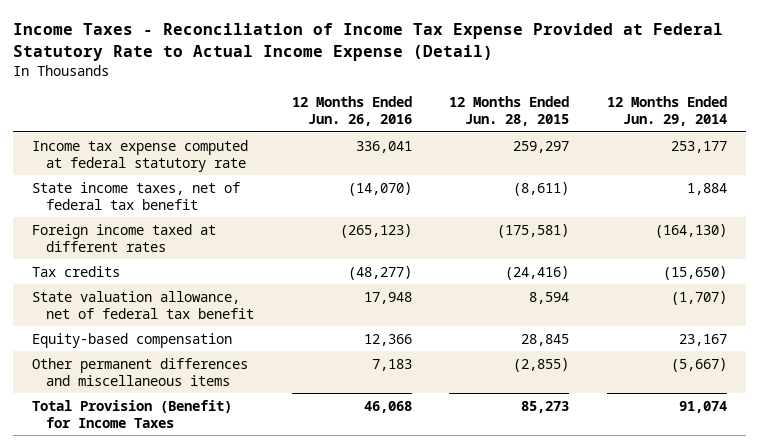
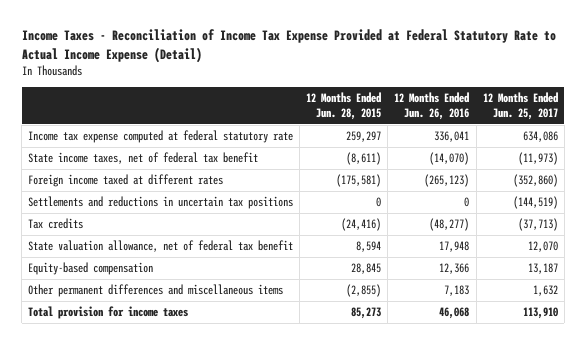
[606,96,727,127] 12 Months Ended Jun. 29, 2014 -> none
none -> [482,91,558,120] 12 Months Ended Jun. 25, 2017
none -> [28,196,294,210] Settlements and reductions in uncertain tax positions
[32,399,233,428] Total Provision (Benefit) for Income Taxes -> [28,306,189,320] Total provision for income taxes

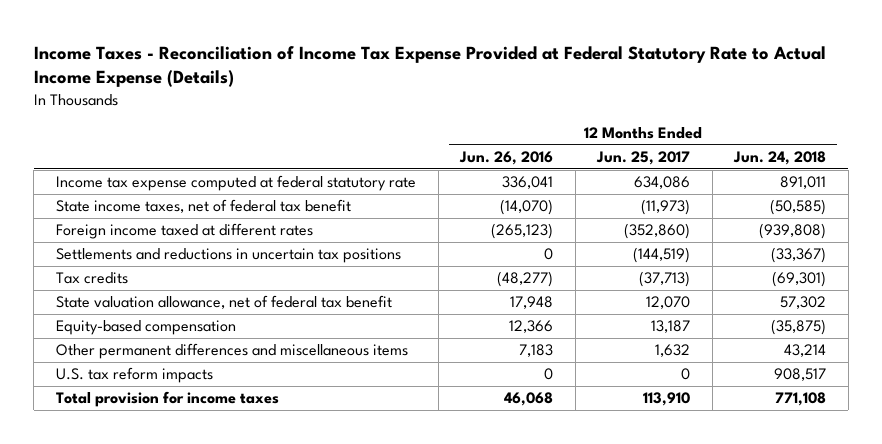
[21,29,556,63] Income Taxes - Reconciliation of Income Tax Expense Provided at Federal Statutory Rate to Actual Income Expense (Detail) -> [33,45,826,88] Income Taxes - Reconciliation of Income Tax Expense Provided at Federal Statutory Rate to Actual Income Expense (Details)
[306,91,382,120] 12 Months Ended Jun. 28, 2015 -> none
none -> [733,151,827,166] Jun. 24, 2018
none -> [55,367,213,384] U.S. tax reform impacts

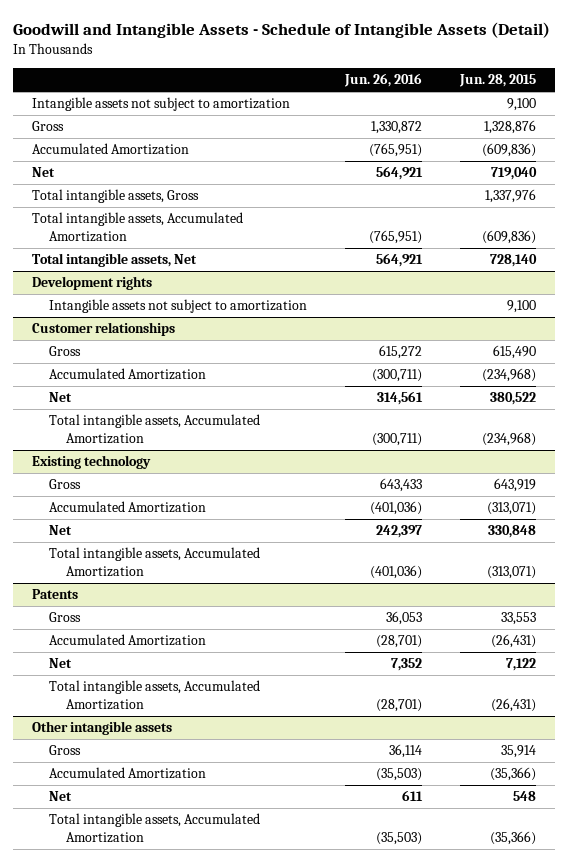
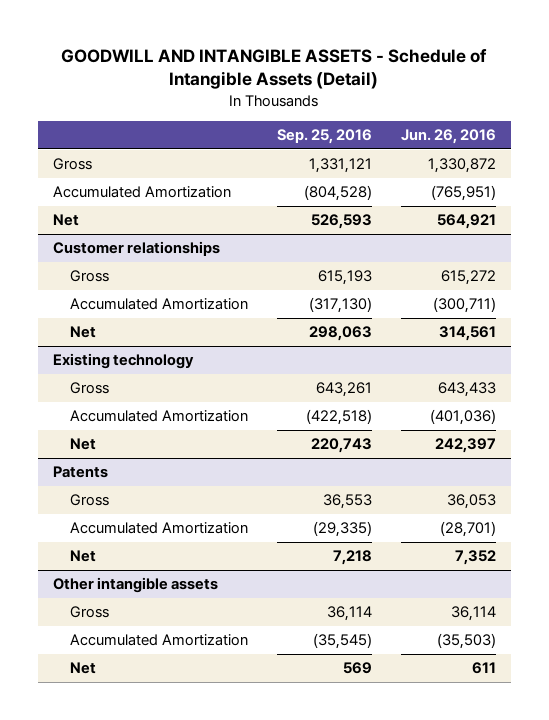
[13,21,551,38] Goodwill and Intangible Assets - Schedule of Intangible Assets (Detail) -> [61,48,488,90] GOODWILL AND INTANGIBLE ASSETS - Schedule of Intangible Assets (Detail)
[458,74,536,88] Jun. 28, 2015 -> none
none -> [277,129,373,145] Sep. 25, 2016
[32,97,291,112] Intangible assets not subject to amortization -> none
[32,189,200,204] Total intangible assets, Gross -> none
[32,212,244,243] Total intangible assets, Accumulated Amortization -> none
[32,253,198,268] Total intangible assets, Net -> none
[32,276,153,291] Development rights -> none
[48,299,307,314] Intangible assets not subject to amortization -> none
[48,414,260,445] Total intangible assets, Accumulated Amortization -> none
[48,547,260,578] Total intangible assets, Accumulated Amortization -> none
[48,680,260,711] Total intangible assets, Accumulated Amortization -> none
[48,813,260,844] Total intangible assets, Accumulated Amortization -> none

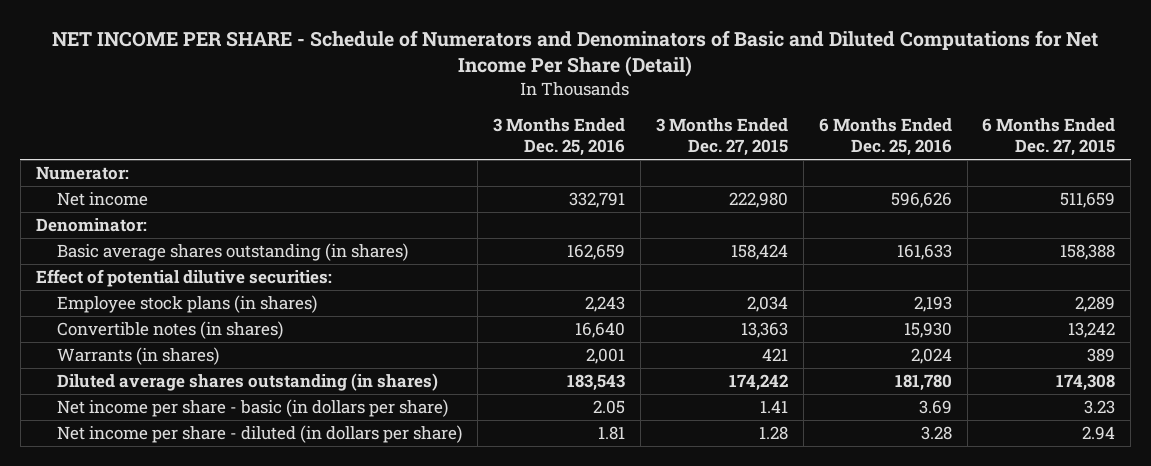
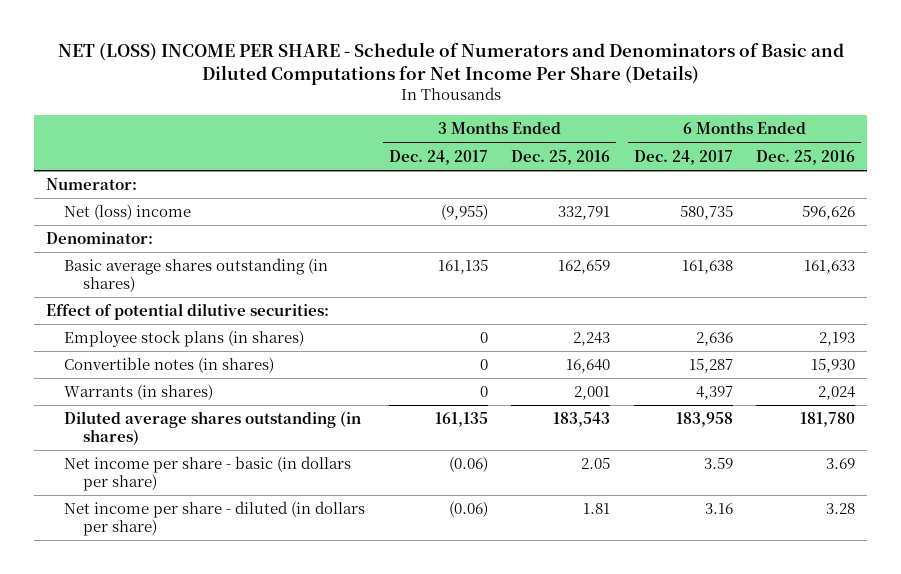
[52,30,1099,78] NET INCOME PER SHARE - Schedule of Numerators and Denominators of Basic and Diluted Computations for Net Income Per Share (Detail) -> [57,42,844,86] NET (LOSS) INCOME PER SHARE - Schedule of Numerators and Denominators of Basic and Diluted Computations for Net Income Per Share (Details)
[655,117,788,157] 3 Months Ended Dec. 27, 2015 -> none
[982,117,1116,157] 6 Months Ended Dec. 27, 2015 -> none
none -> [388,149,488,165] Dec. 24, 2017
none -> [633,149,733,165] Dec. 24, 2017
[57,191,149,206] Net income -> [64,204,192,221] Net (loss) income

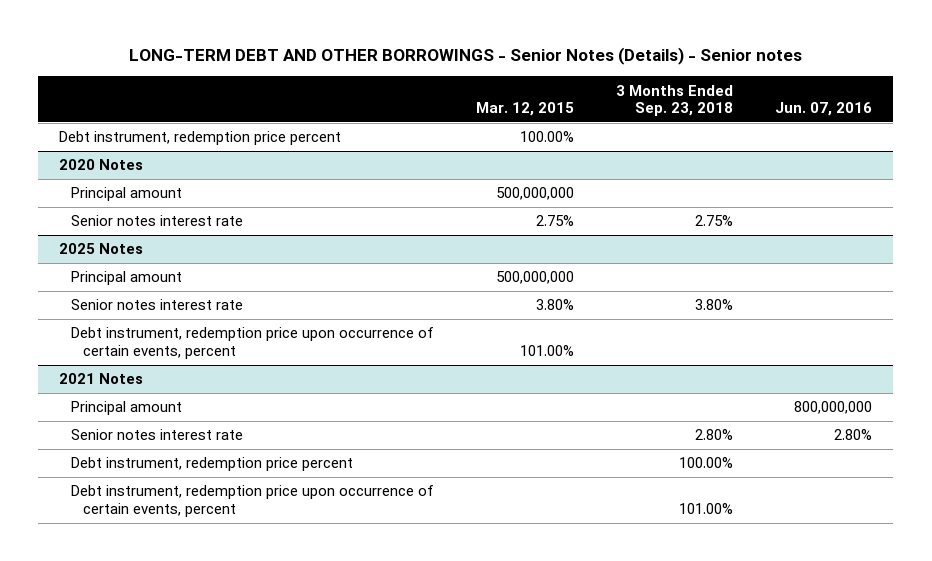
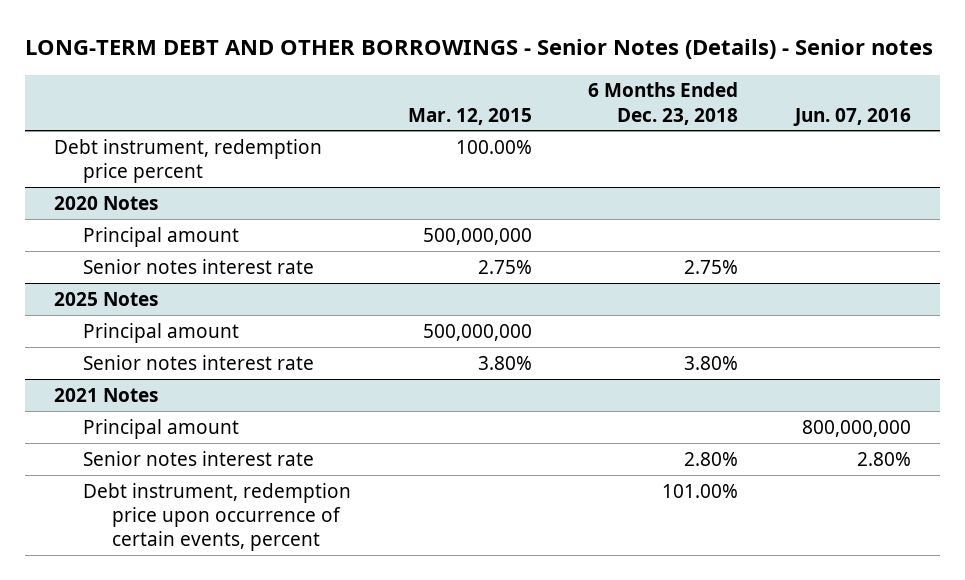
[616,84,734,116] 3 Months Ended Sep. 23, 2018 -> none
none -> [588,82,739,125] 6 Months Ended Dec. 23, 2018
[71,327,435,359] Debt instrument, redemption price upon occurrence of certain events, percent -> none
[71,457,354,472] Debt instrument, redemption price percent -> none

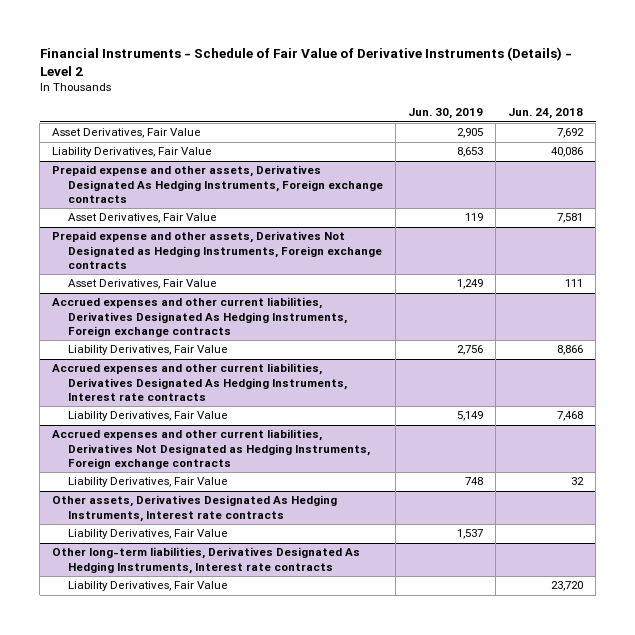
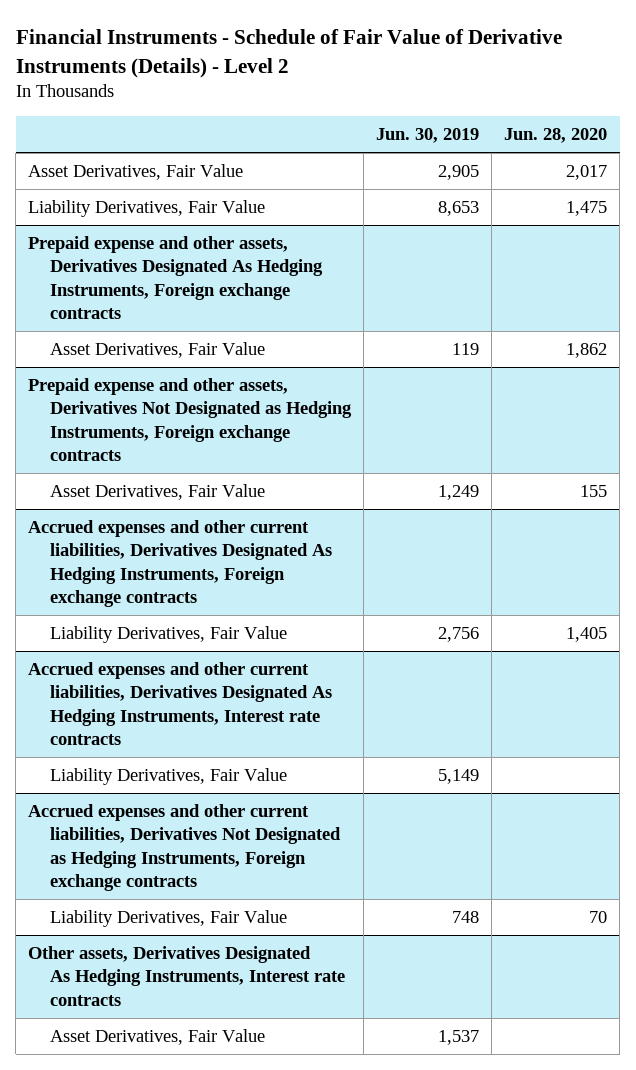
[507,108,583,120] Jun. 24, 2018 -> none
none -> [504,127,608,143] Jun. 28, 2020
[52,547,361,574] Other long-term liabilities, Derivatives Designated As Hedging Instruments, Interest rate contracts -> none
[67,581,228,592] Liability Derivatives, Fair Value -> none
[67,529,228,540] Liability Derivatives, Fair Value -> [50,1029,266,1046] Asset Derivatives, Fair Value

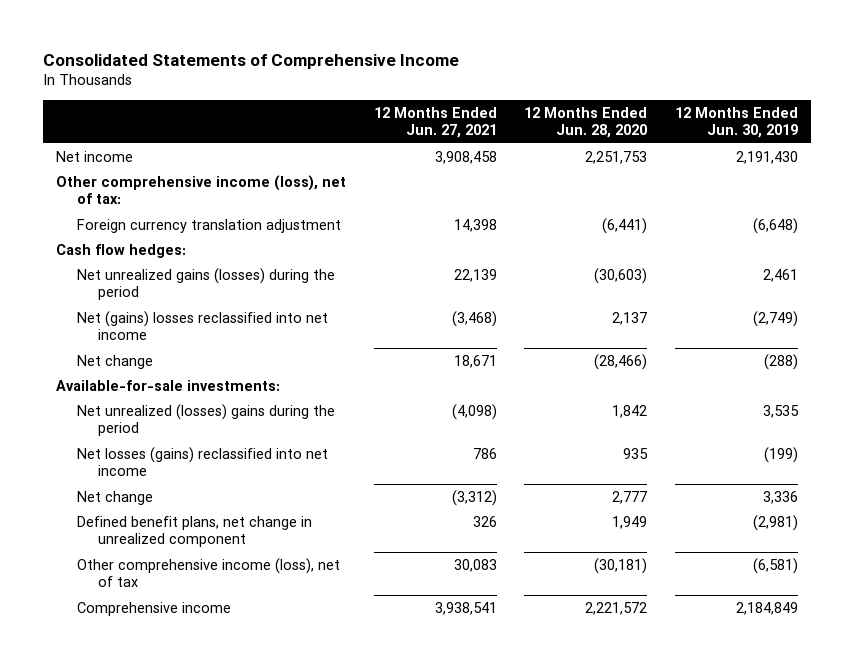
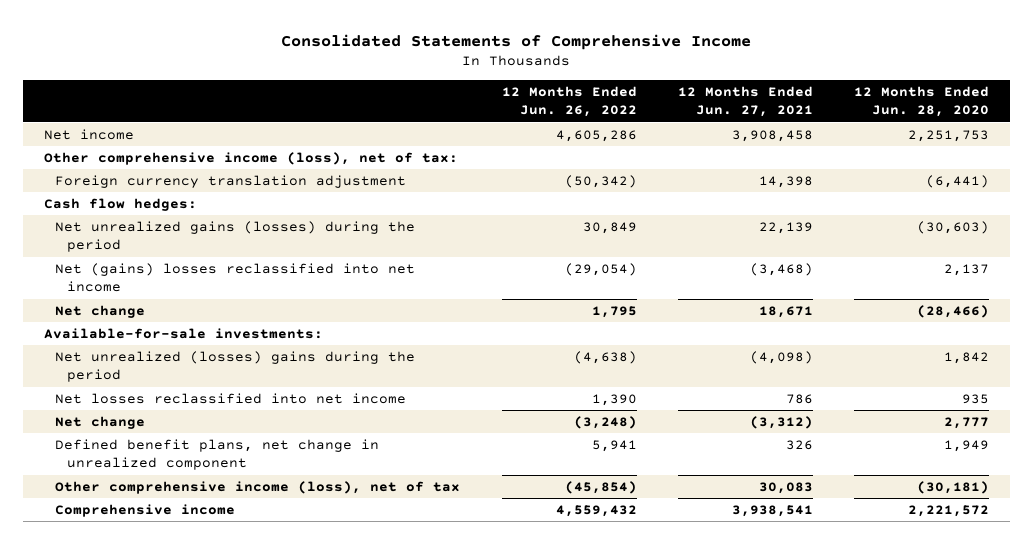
[674,107,798,139] 12 Months Ended Jun. 30, 2019 -> none
none -> [501,86,637,118] 12 Months Ended Jun. 26, 2022
[77,446,329,476] Net losses (gains) reclassified into net income -> [55,392,407,404] Net losses reclassified into net income

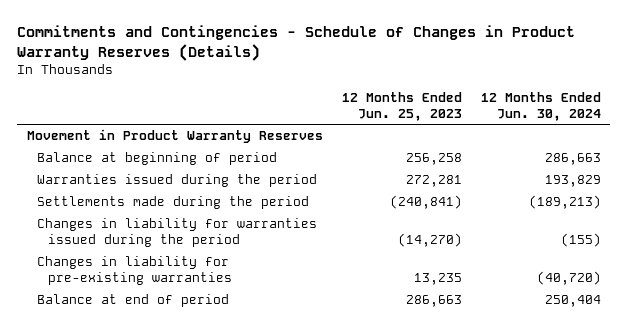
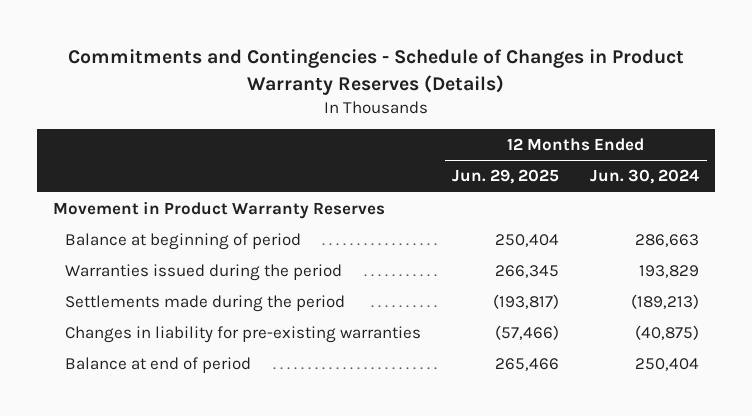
[341,92,462,121] 12 Months Ended Jun. 25, 2023 -> none
none -> [452,169,560,185] Jun. 29, 2025
[37,218,318,248] Changes in liability for warranties issued during the period -> none
[536,271,601,286] (40,720) -> [635,324,700,340] (40,875)

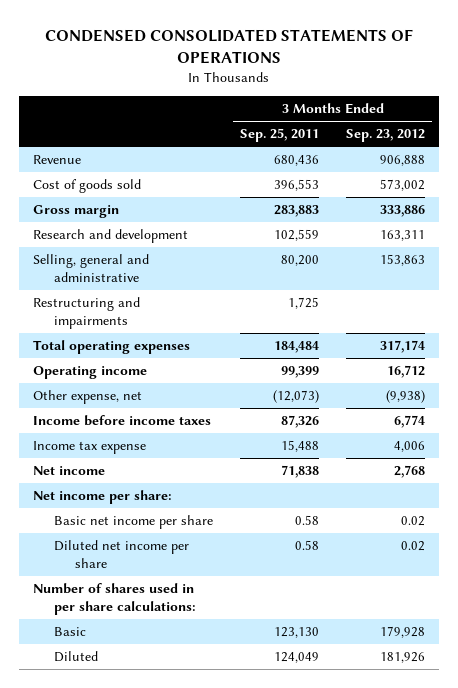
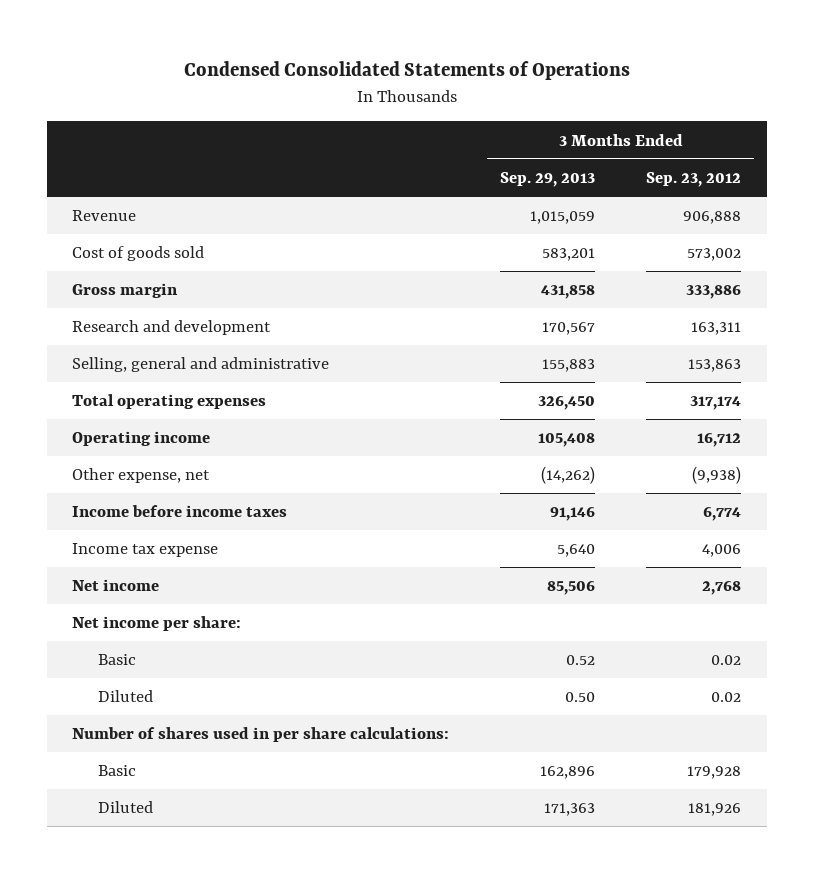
[44,28,413,64] CONDENSED CONSOLIDATED STATEMENTS OF OPERATIONS -> [183,61,630,81] Condensed Consolidated Statements of Operations
[240,128,320,143] Sep. 25, 2011 -> none
none -> [500,172,596,188] Sep. 29, 2013
[32,297,140,330] Restructuring and impairments -> none
[53,515,213,530] Basic net income per share -> [97,654,136,666] Basic
[53,540,189,569] Diluted net income per share -> [97,690,153,703] Diluted

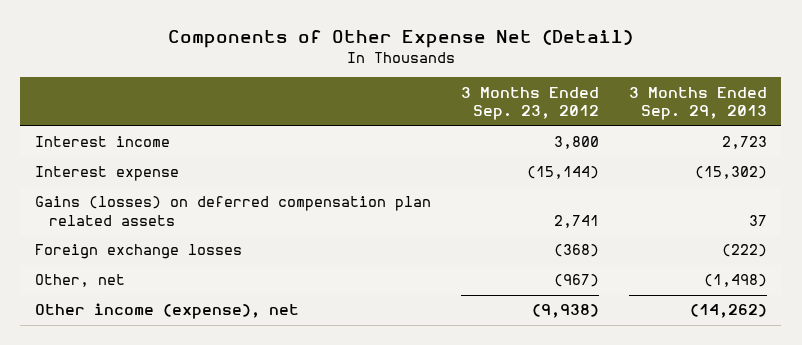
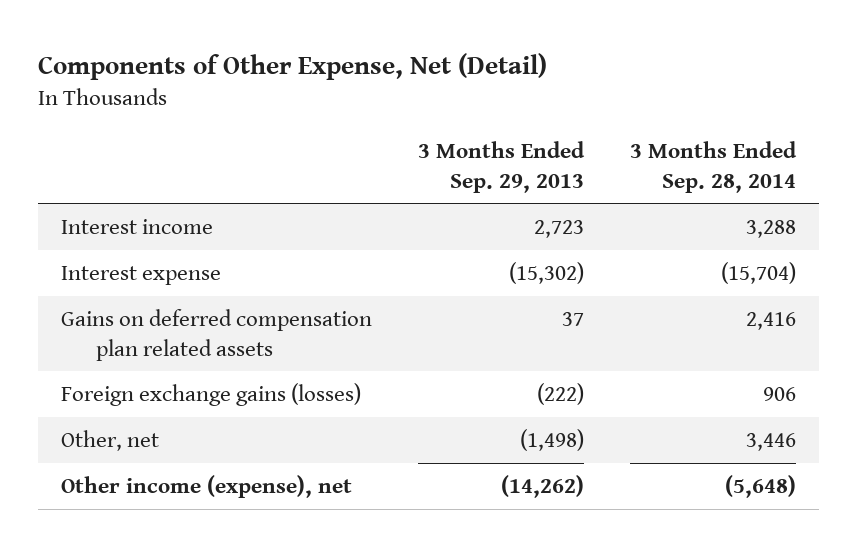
[167,29,633,48] Components of Other Expense Net (Detail) -> [38,52,548,80] Components of Other Expense, Net (Detail)
[460,86,599,121] 3 Months Ended Sep. 23, 2012 -> none
none -> [630,141,798,193] 3 Months Ended Sep. 28, 2014
[35,196,432,226] Gains (losses) on deferred compensation plan related assets -> [61,309,373,361] Gains on deferred compensation plan related assets
[35,244,243,260] Foreign exchange losses -> [61,383,362,407] Foreign exchange gains (losses)

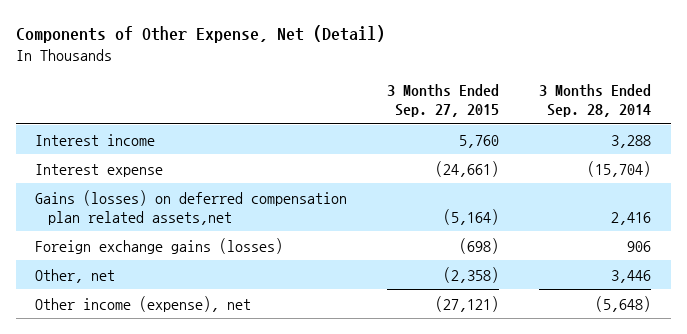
[418,141,586,193] 3 Months Ended Sep. 29, 2013 -> none
none -> [387,83,500,117] 3 Months Ended Sep. 27, 2015
[61,309,373,361] Gains on deferred compensation plan related assets -> [35,189,348,225] Gains (losses) on deferred compensation plan related assets,net

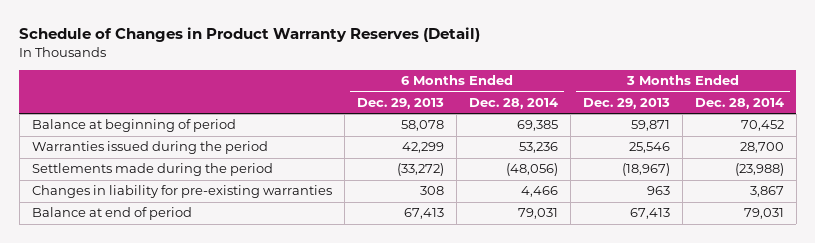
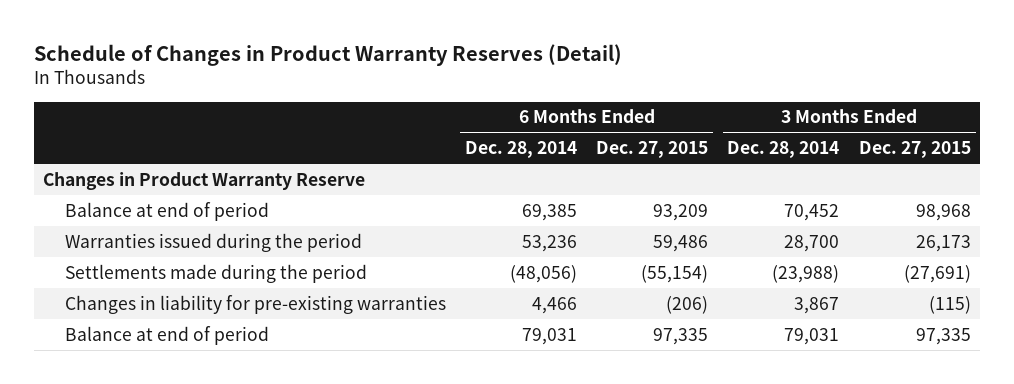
[356,98,444,110] Dec. 29, 2013 -> none
[582,98,670,110] Dec. 29, 2013 -> none
none -> [596,141,709,159] Dec. 27, 2015
none -> [858,141,971,159] Dec. 27, 2015
none -> [43,171,366,190] Changes in Product Warranty Reserve
[31,119,236,133] Balance at beginning of period -> [64,201,269,221] Balance at end of period

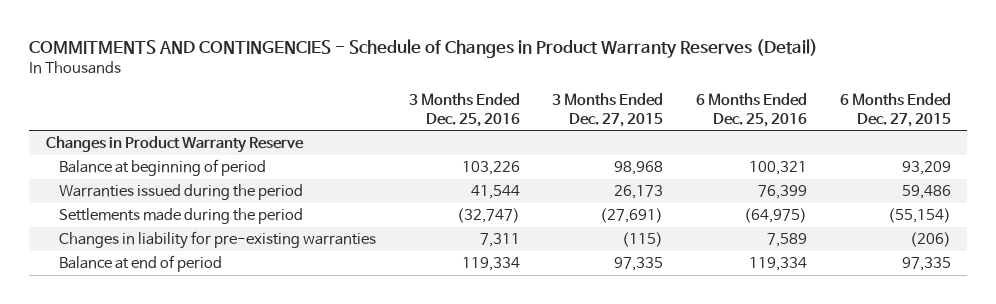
[33,43,622,66] Schedule of Changes in Product Warranty Reserves (Detail) -> [29,38,819,58] COMMITMENTS AND CONTINGENCIES - Schedule of Changes in Product Warranty Reserves (Detail)
[464,141,577,159] Dec. 28, 2014 -> none
[727,141,840,159] Dec. 28, 2014 -> none
none -> [408,93,520,127] 3 Months Ended Dec. 25, 2016
none -> [695,93,807,127] 6 Months Ended Dec. 25, 2016
[64,201,269,221] Balance at end of period -> [58,159,266,177] Balance at beginning of period

